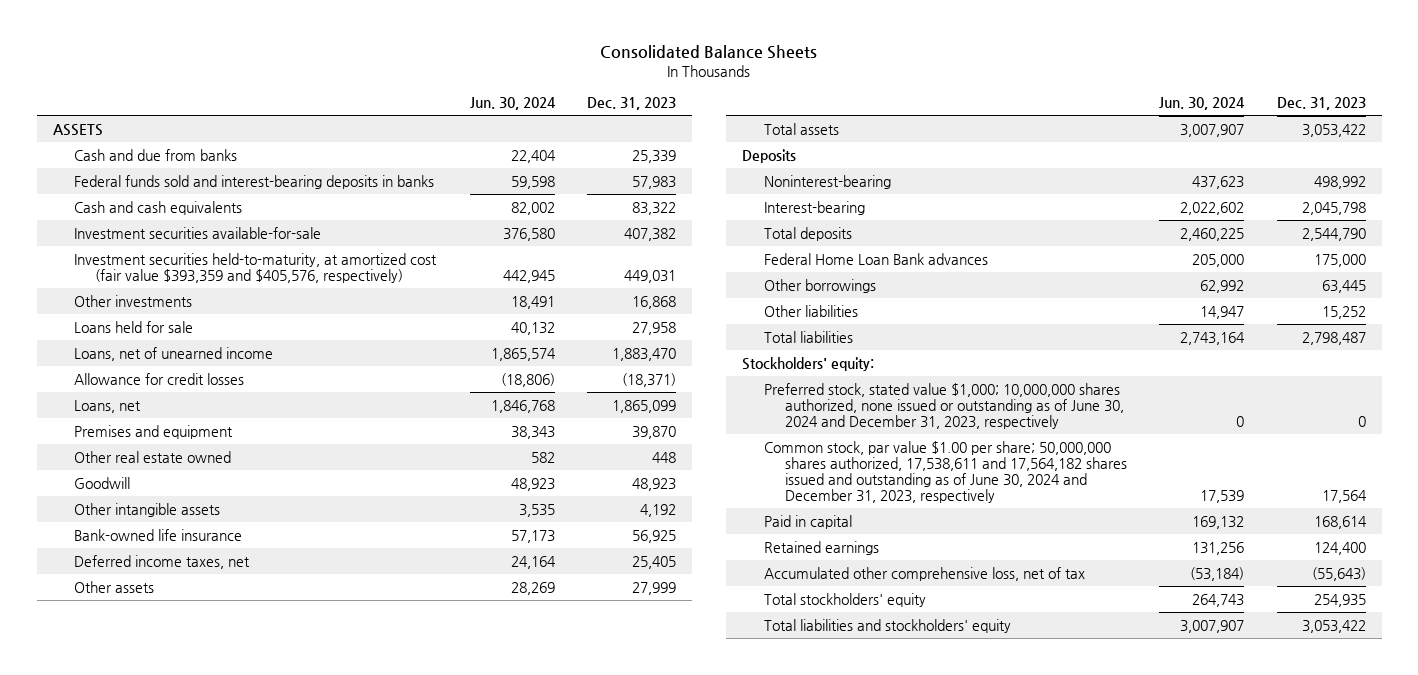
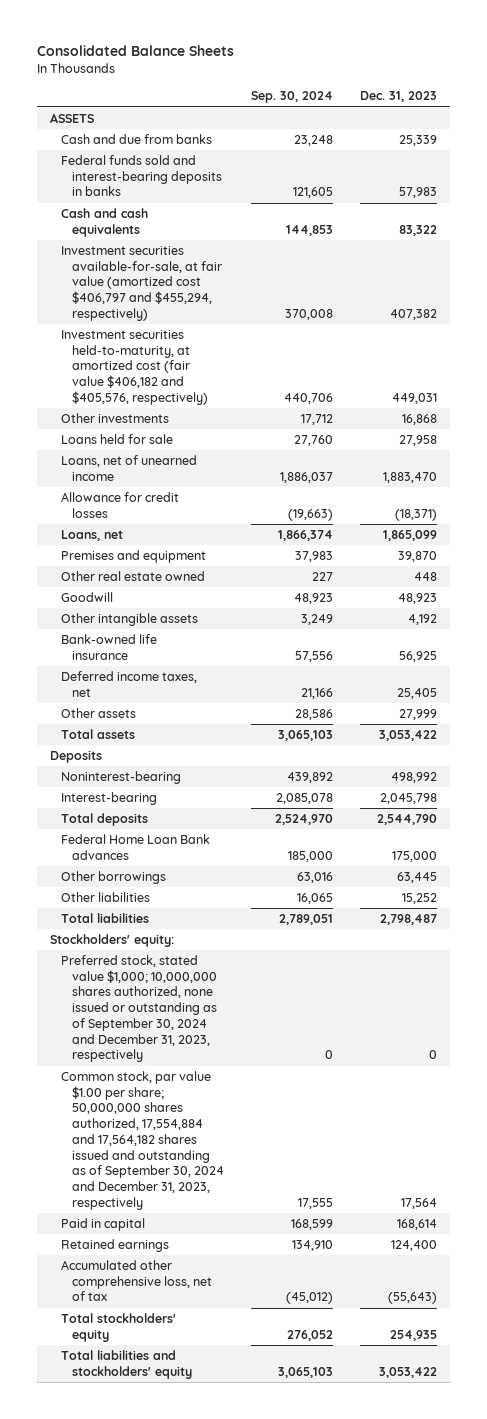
[469,96,556,110] Jun. 30, 2024 -> none
none -> [250,91,333,104] Sep. 30, 2024
[73,226,321,239] Investment securities available-for-sale -> [60,246,222,321] Investment securities available-for-sale, at fair value (amortized cost $406,797 and $455,294, respectively)
[73,252,437,283] Investment securities held-to-maturity, at amortized cost (fair value $393,359 and $405,576, respectively) -> [60,330,208,405] Investment securities held-to-maturity, at amortized cost (fair value $406,182 and $405,576, respectively)
[763,382,1124,429] Preferred stock, stated value $1,000; 10,000,000 shares authorized, none issued or outstanding as of June 30, 2024 and December 31, 2023, respectively -> [60,955,217,1063] Preferred stock, stated value $1,000; 10,000,000 shares authorized, none issued or outstanding as of September 30, 2024 and December 31, 2023, respectively
[763,440,1127,504] Common stock, par value $1.00 per share; 50,000,000 shares authorized, 17,538,611 and 17,564,182 shares issued and outstanding as of June 30, 2024 and December 31, 2023, respectively -> [60,1071,224,1210] Common stock, par value $1.00 per share; 50,000,000 shares authorized, 17,554,884 and 17,564,182 shares issued and outstanding as of September 30, 2024 and December 31, 2023, respectively

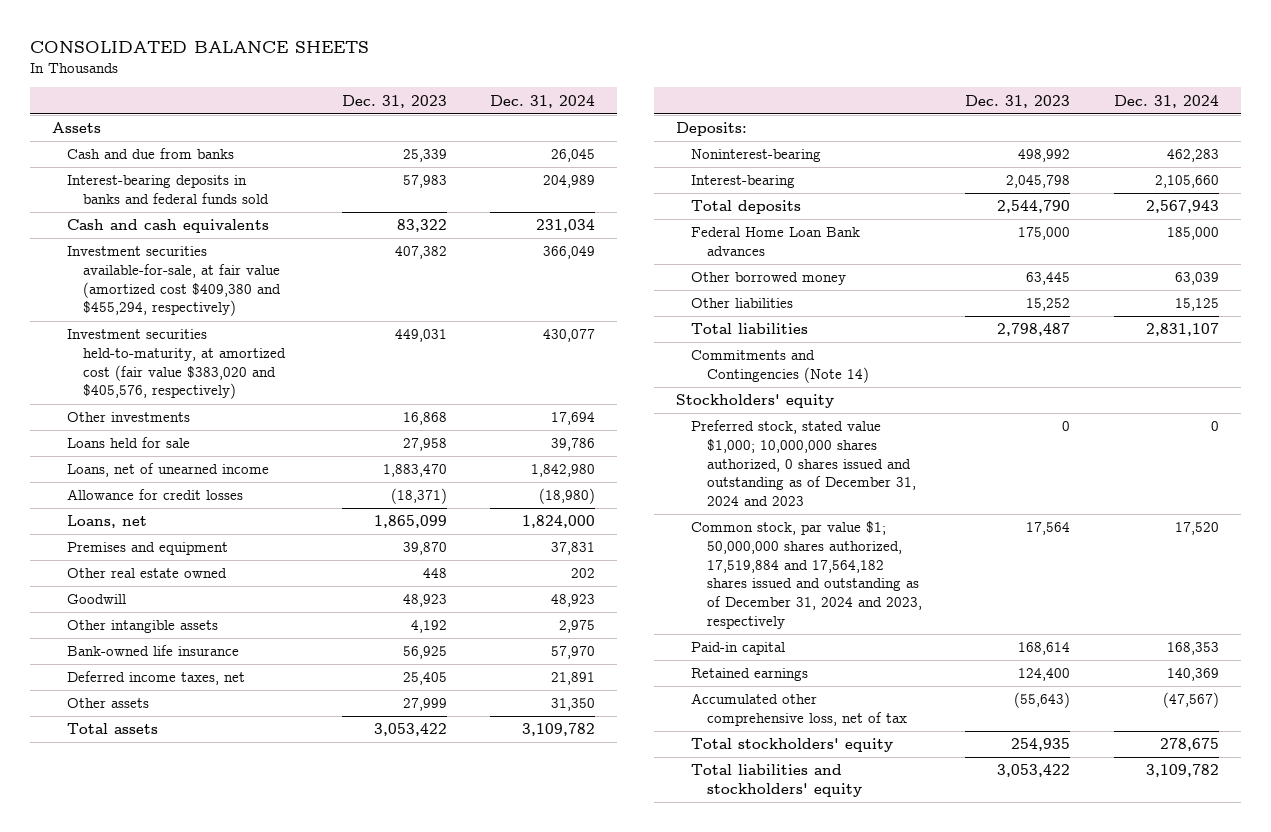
[36,45,234,57] Consolidated Balance Sheets -> [29,40,369,53] CONSOLIDATED BALANCE SHEETS
[250,91,333,104] Sep. 30, 2024 -> none
none -> [490,94,596,108] Dec. 31, 2024
[50,113,95,124] ASSETS -> [51,122,101,134] Assets
[60,155,222,197] Federal funds sold and interest-bearing deposits in banks -> [67,175,269,204] Interest-bearing deposits in banks and federal funds sold
[60,246,222,321] Investment securities available-for-sale, at fair value (amortized cost $406,797 and $455,294, respectively) -> [67,246,281,317] Investment securities available-for-sale, at fair value (amortized cost $409,380 and $455,294, respectively)
[60,330,208,405] Investment securities held-to-maturity, at amortized cost (fair value $406,182 and $405,576, respectively) -> [67,329,286,400] Investment securities held-to-maturity, at amortized cost (fair value $383,020 and $405,576, respectively)
[50,750,103,764] Deposits -> [675,122,747,137] Deposits:
[60,871,166,885] Other borrowings -> [691,272,847,286] Other borrowed money
none -> [691,350,869,383] Commitments and Contingencies (Note 14)
[50,934,175,948] Stockholders' equity: -> [675,394,834,409] Stockholders' equity
[60,955,217,1063] Preferred stock, stated value $1,000; 10,000,000 shares authorized, none issued or outstanding as of September 30, 2024 and December 31, 2023, respectively -> [691,420,916,507] Preferred stock, stated value $1,000; 10,000,000 shares authorized, 0 shares issued and outstanding as of December 31, 2024 and 2023
[60,1071,224,1210] Common stock, par value $1.00 per share; 50,000,000 shares authorized, 17,554,884 and 17,564,182 shares issued and outstanding as of September 30, 2024 and December 31, 2023, respectively -> [691,521,922,629] Common stock, par value $1; 50,000,000 shares authorized, 17,519,884 and 17,564,182 shares issued and outstanding as of December 31, 2024 and 2023, respectively
[60,1218,145,1232] Paid in capital -> [691,642,786,656] Paid-in capital

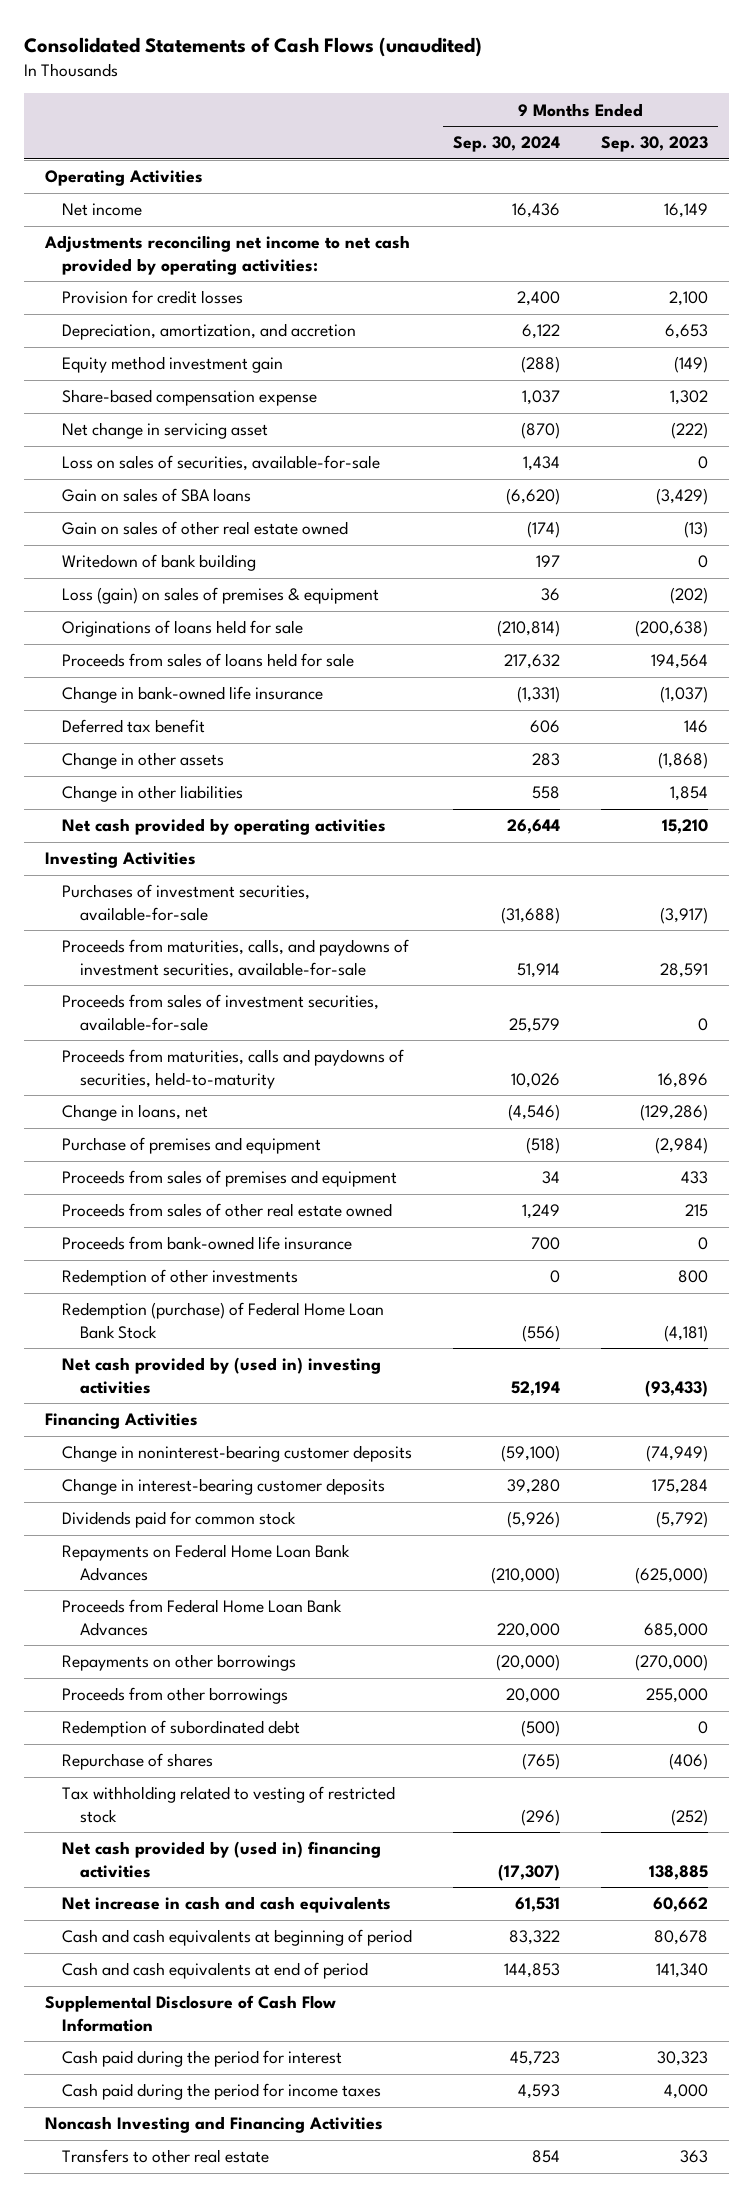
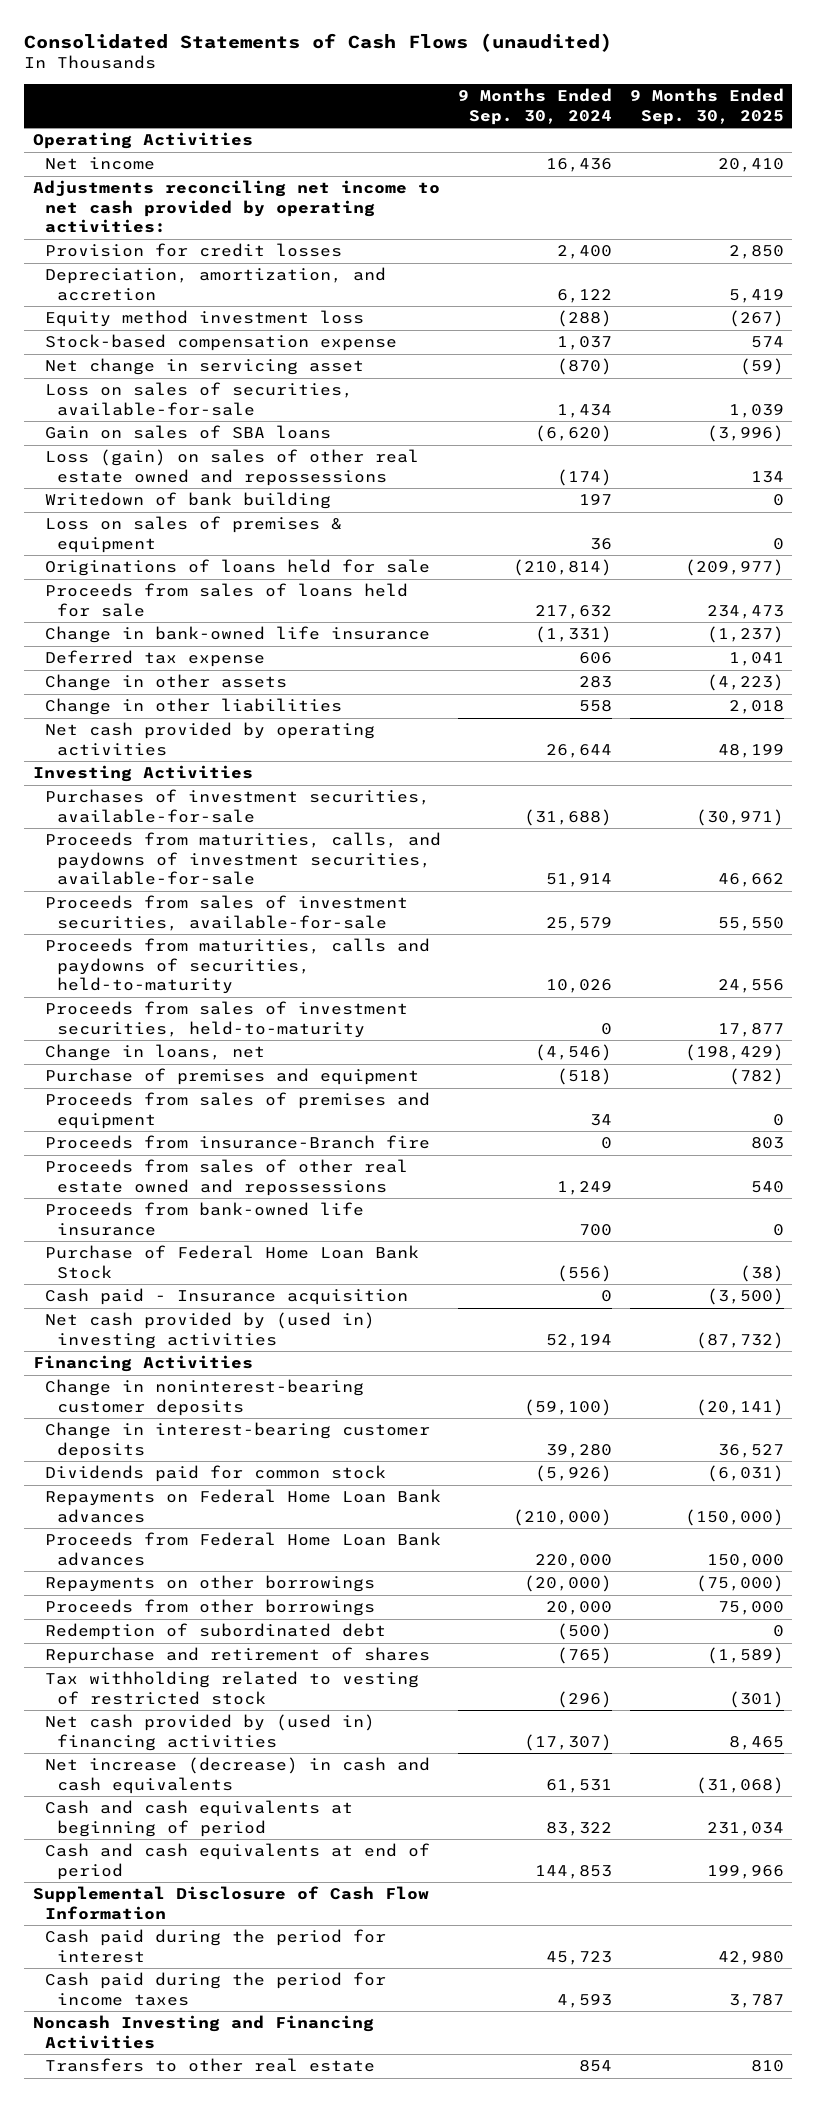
[601,136,709,153] Sep. 30, 2023 -> none
none -> [629,88,784,125] 9 Months Ended Sep. 30, 2025
[62,356,284,374] Equity method investment gain -> [44,310,364,328] Equity method investment loss
[62,389,318,407] Share-based compensation expense -> [44,334,397,352] Stock-based compensation expense
[62,521,349,536] Gain on sales of other real estate owned -> [44,449,419,486] Loss (gain) on sales of other real estate owned and repossessions
[62,587,380,605] Loss (gain) on sales of premises & equipment -> [44,516,342,553] Loss on sales of premises & equipment
[62,719,206,734] Deferred tax benefit -> [44,650,265,668] Deferred tax expense
none -> [44,1001,408,1038] Proceeds from sales of investment securities, held-to-maturity
none -> [44,1135,430,1150] Proceeds from insurance-Branch fire
[62,1203,393,1218] Proceeds from sales of other real estate owned -> [44,1159,408,1196] Proceeds from sales of other real estate owned and repossessions
[62,1269,299,1287] Redemption of other investments -> none
[62,1302,385,1339] Redemption (purchase) of Federal Home Loan Bank Stock -> [44,1245,419,1279] Purchase of Federal Home Loan Bank Stock
none -> [44,1288,408,1306] Cash paid - Insurance acquisition
[62,1544,351,1581] Repayments on Federal Home Loan Bank Advances -> [44,1489,441,1523] Repayments on Federal Home Loan Bank advances
[62,1599,343,1636] Proceeds from Federal Home Loan Bank Advances -> [44,1532,441,1566] Proceeds from Federal Home Loan Bank advances
[62,1753,214,1771] Repurchase of shares -> [44,1647,430,1665] Repurchase and retirement of shares
[62,1896,392,1914] Net increase in cash and cash equivalents -> [44,1757,430,1794] Net increase (decrease) in cash and cash equivalents

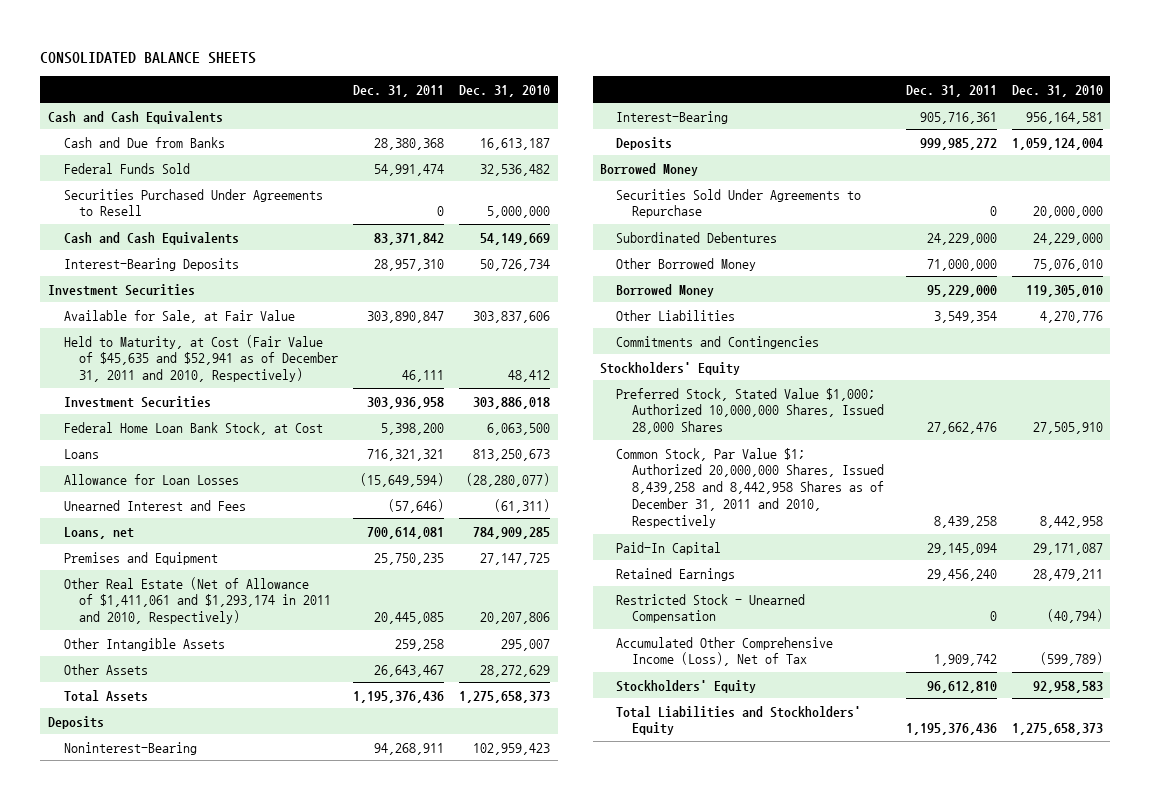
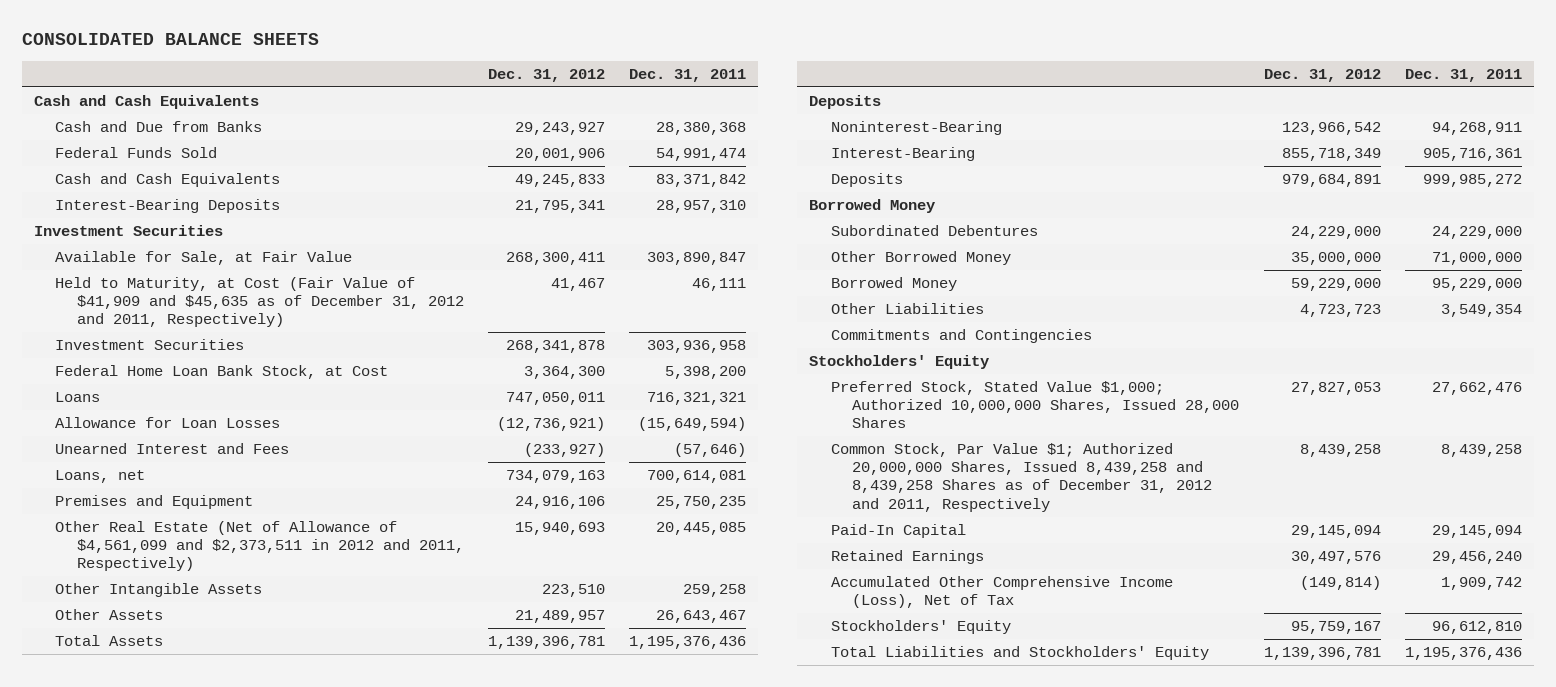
[459,84,551,97] Dec. 31, 2010 -> none
none -> [488,69,606,83] Dec. 31, 2012
[63,188,323,217] Securities Purchased Under Agreements to Resell -> none
[63,334,339,383] Held to Maturity, at Cost (Fair Value of $45,635 and $52,941 as of December 31, 2011 and 2010, Respectively) -> [55,277,464,328] Held to Maturity, at Cost (Fair Value of $41,909 and $45,635 as of December 31, 2012 and 2011, Respectively)
[63,576,332,625] Other Real Estate (Net of Allowance of $1,411,061 and $1,293,174 in 2011 and 2010, Respectively) -> [55,521,464,572] Other Real Estate (Net of Allowance of $4,561,099 and $2,373,511 in 2012 and 2011, Respectively)
[616,188,862,219] Securities Sold Under Agreements to Repurchase -> none
[616,447,884,529] Common Stock, Par Value $1; Authorized 20,000,000 Shares, Issued 8,439,258 and 8,442,958 Shares as of December 31, 2011 and 2010, Respectively -> [830,443,1213,512] Common Stock, Par Value $1; Authorized 20,000,000 Shares, Issued 8,439,258 and 8,439,258 Shares as of December 31, 2012 and 2011, Respectively
[616,593,806,624] Restricted Stock - Unearned Compensation -> none

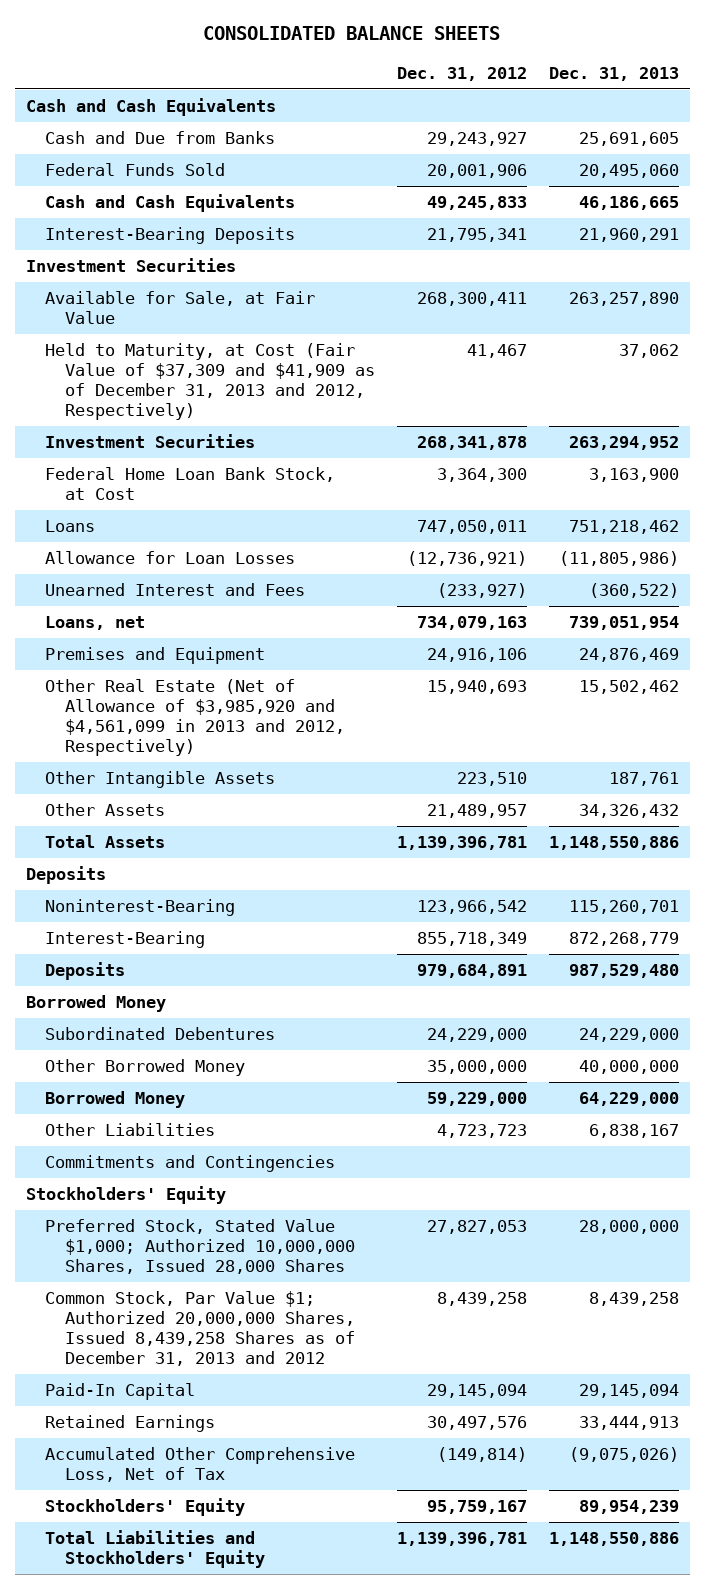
[629,69,747,83] Dec. 31, 2011 -> none
none -> [548,66,679,81] Dec. 31, 2013
[55,277,464,328] Held to Maturity, at Cost (Fair Value of $41,909 and $45,635 as of December 31, 2012 and 2011, Respectively) -> [45,342,375,421] Held to Maturity, at Cost (Fair Value of $37,309 and $41,909 as of December 31, 2013 and 2012, Respectively)
[55,521,464,572] Other Real Estate (Net of Allowance of $4,561,099 and $2,373,511 in 2012 and 2011, Respectively) -> [45,678,345,757] Other Real Estate (Net of Allowance of $3,985,920 and $4,561,099 in 2013 and 2012, Respectively)
[830,443,1213,512] Common Stock, Par Value $1; Authorized 20,000,000 Shares, Issued 8,439,258 and 8,439,258 Shares as of December 31, 2012 and 2011, Respectively -> [45,1290,355,1367] Common Stock, Par Value $1; Authorized 20,000,000 Shares, Issued 8,439,258 Shares as of December 31, 2013 and 2012
[830,576,1173,609] Accumulated Other Comprehensive Income (Loss), Net of Tax -> [45,1446,356,1483] Accumulated Other Comprehensive Loss, Net of Tax

